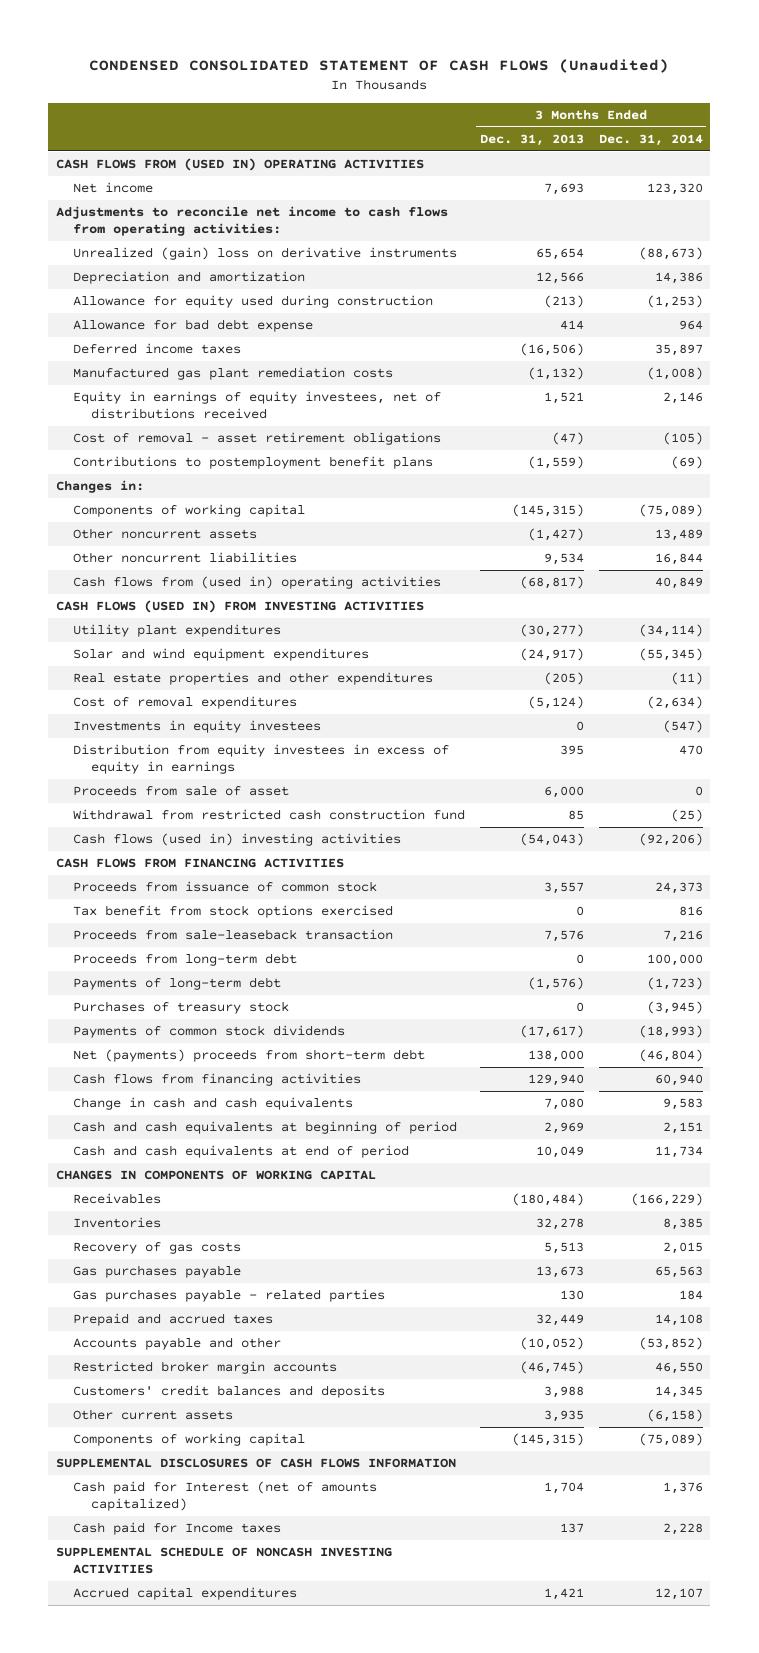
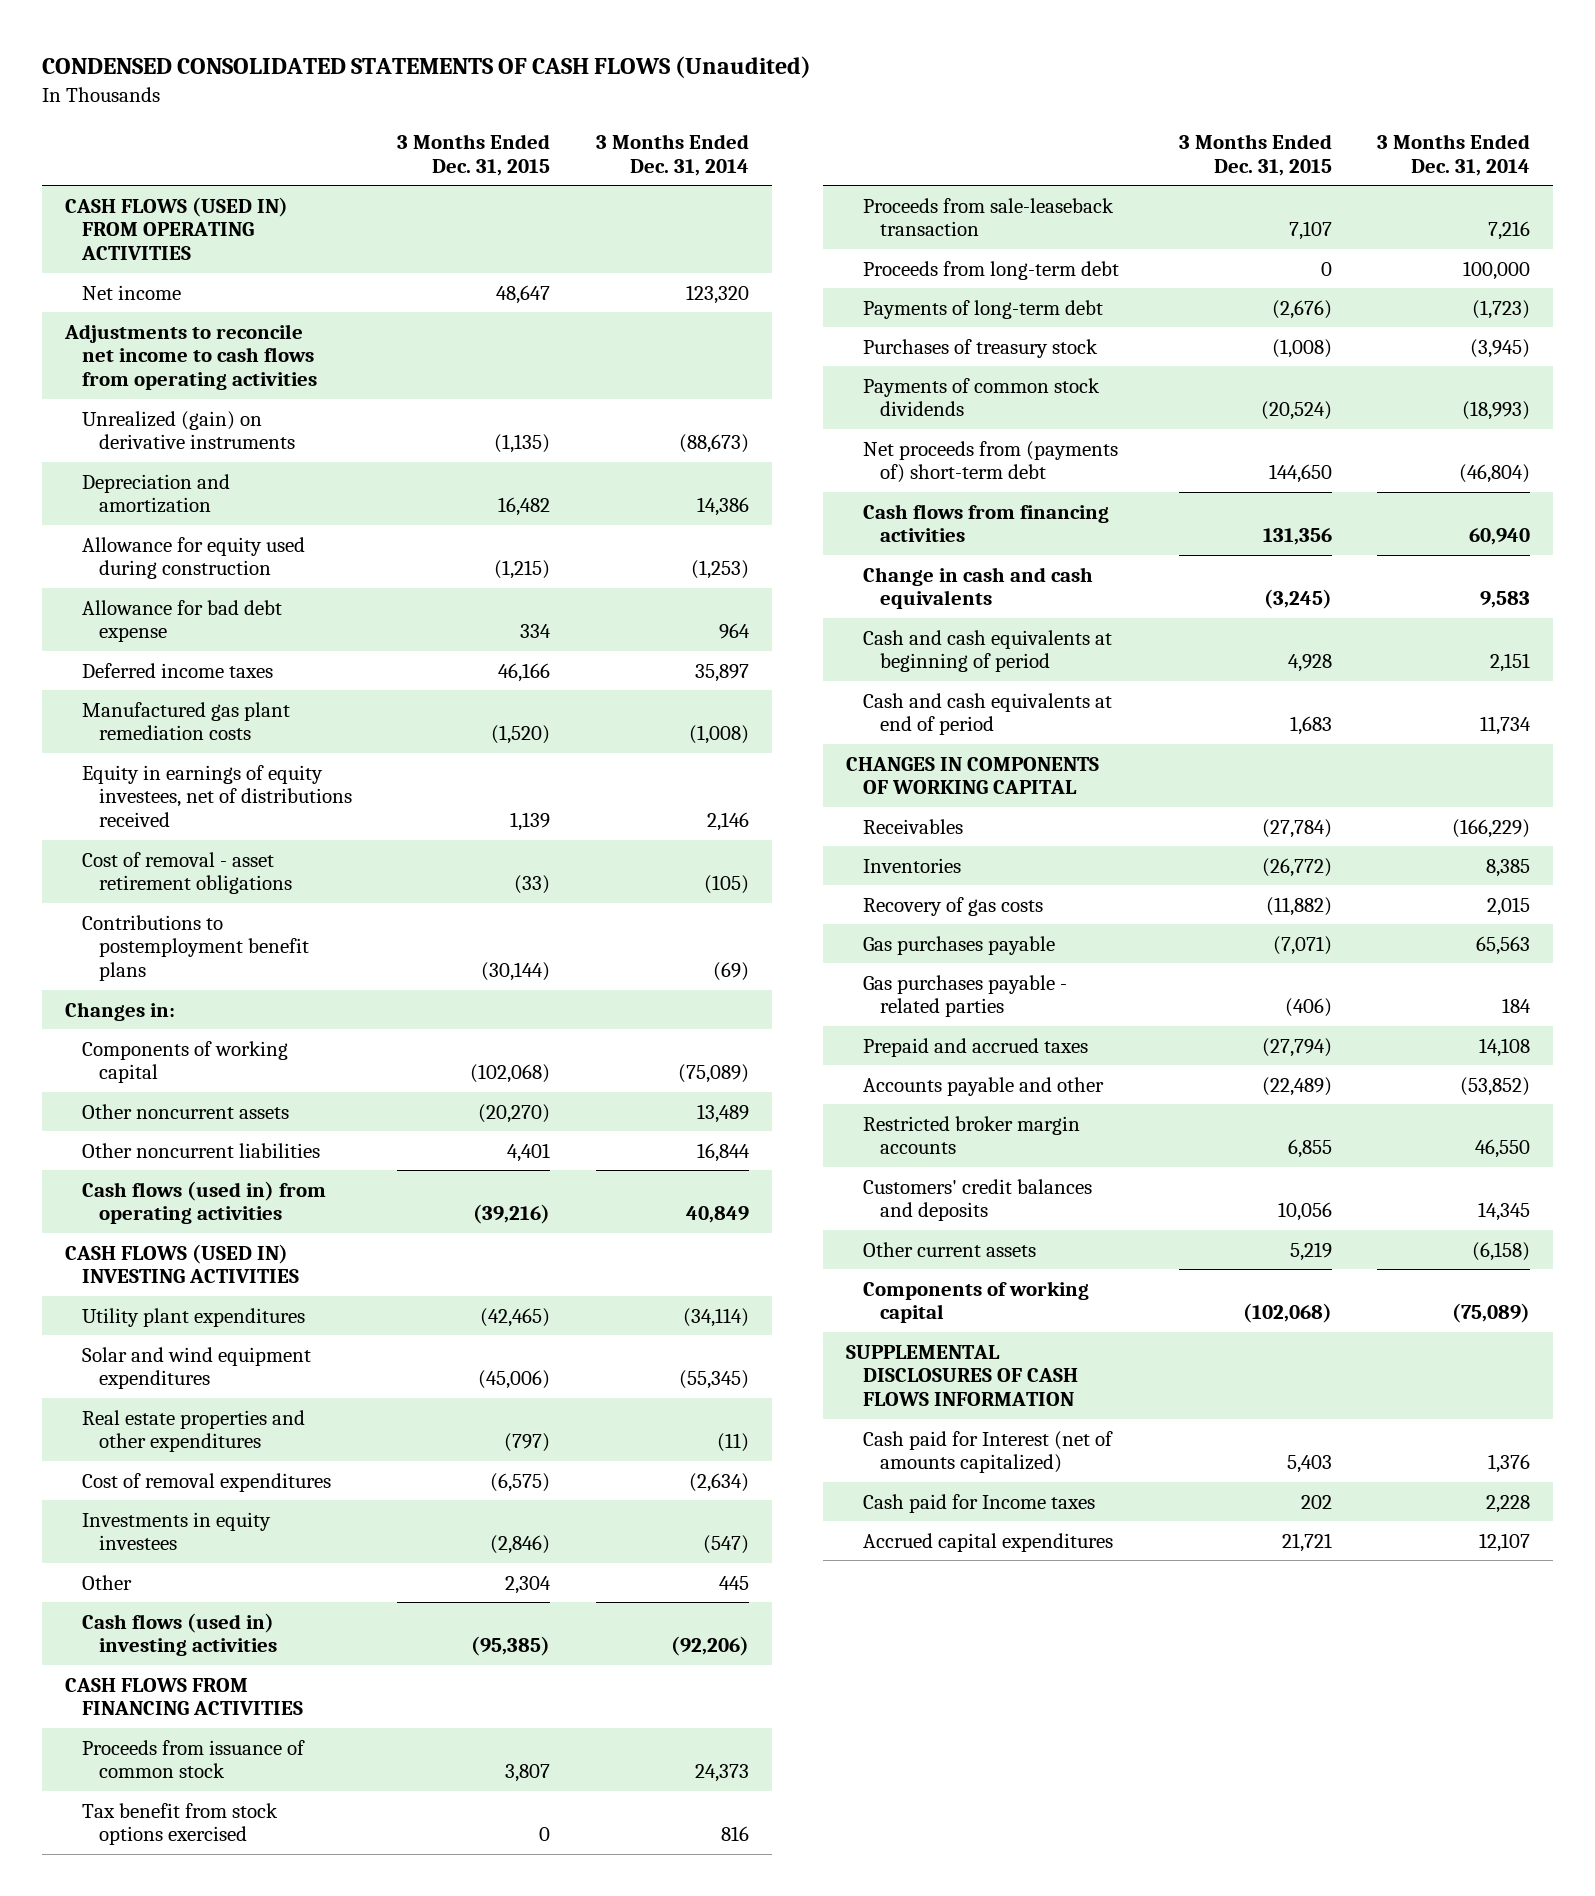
[89,59,670,74] CONDENSED CONSOLIDATED STATEMENT OF CASH FLOWS (Unaudited) -> [41,55,811,78] CONDENSED CONSOLIDATED STATEMENTS OF CASH FLOWS (Unaudited)
[480,133,585,146] Dec. 31, 2013 -> none
none -> [397,133,551,176] 3 Months Ended Dec. 31, 2015
[55,157,424,171] CASH FLOWS FROM (USED IN) OPERATING ACTIVITIES -> [64,196,288,261] CASH FLOWS (USED IN) FROM OPERATING ACTIVITIES
[55,205,448,237] Adjustments to reconcile net income to cash flows from operating activities: -> [63,323,317,391] Adjustments to reconcile net income to cash flows from operating activities
[73,246,458,260] Unrealized (gain) loss on derivative instruments -> [81,410,295,450] Unrealized (gain) on derivative instruments
[73,575,442,589] Cash flows from (used in) operating activities -> [81,1180,326,1225] Cash flows (used in) from operating activities
[55,599,424,613] CASH FLOWS (USED IN) FROM INVESTING ACTIVITIES -> [64,1243,299,1284] CASH FLOWS (USED IN) INVESTING ACTIVITIES
[73,743,450,775] Distribution from equity investees in excess of equity in earnings -> none
[73,784,290,796] Proceeds from sale of asset -> none
[73,808,466,820] Withdrawal from restricted cash construction fund -> none
none -> [81,1574,132,1590] Other
[73,1048,426,1062] Net (payments) proceeds from short-term debt -> [863,440,1119,484] Net proceeds from (payments of) short-term debt
[55,1546,392,1575] SUPPLEMENTAL SCHEDULE OF NONCASH INVESTING ACTIVITIES -> none

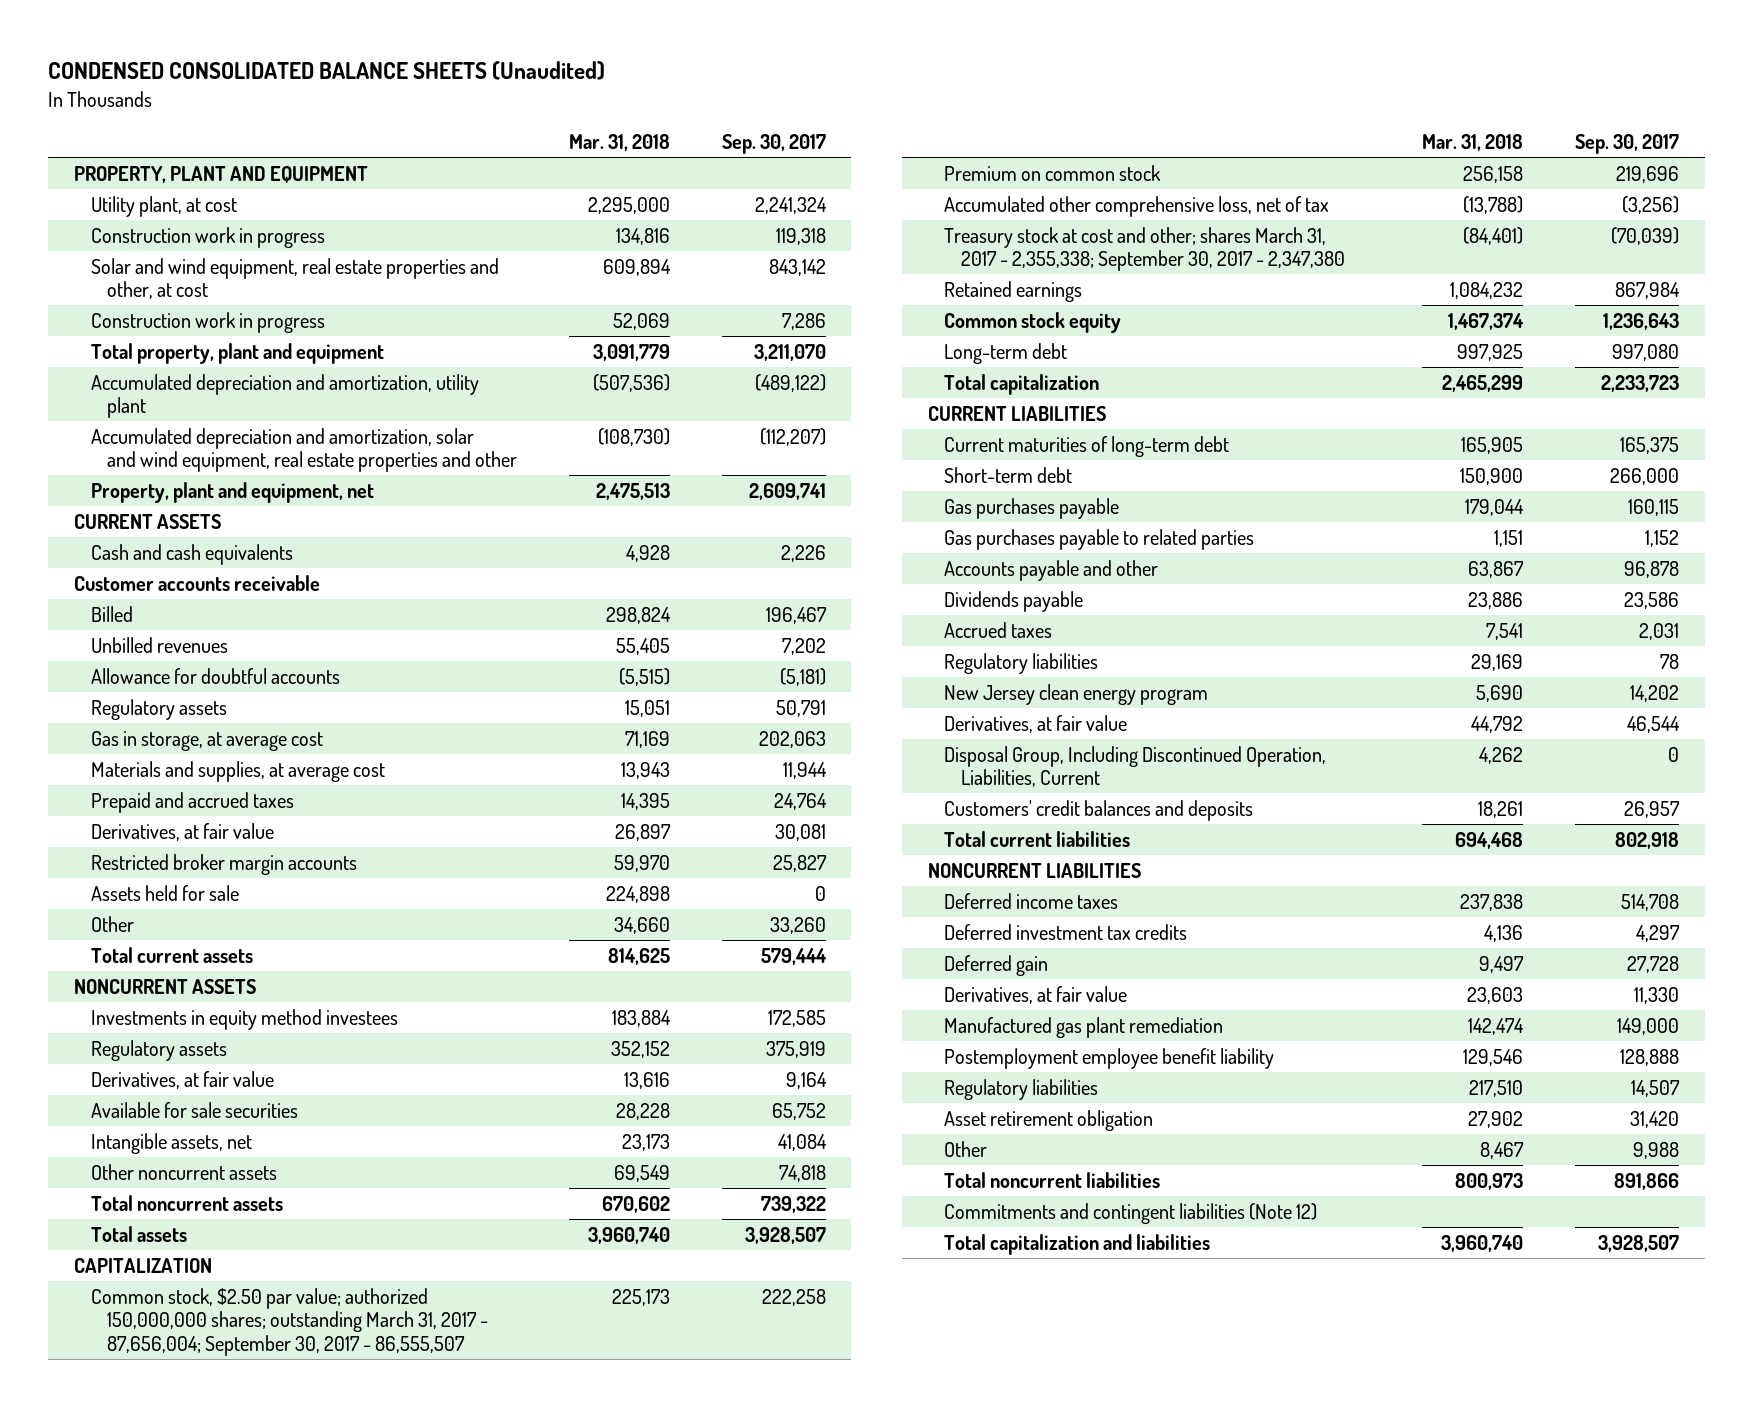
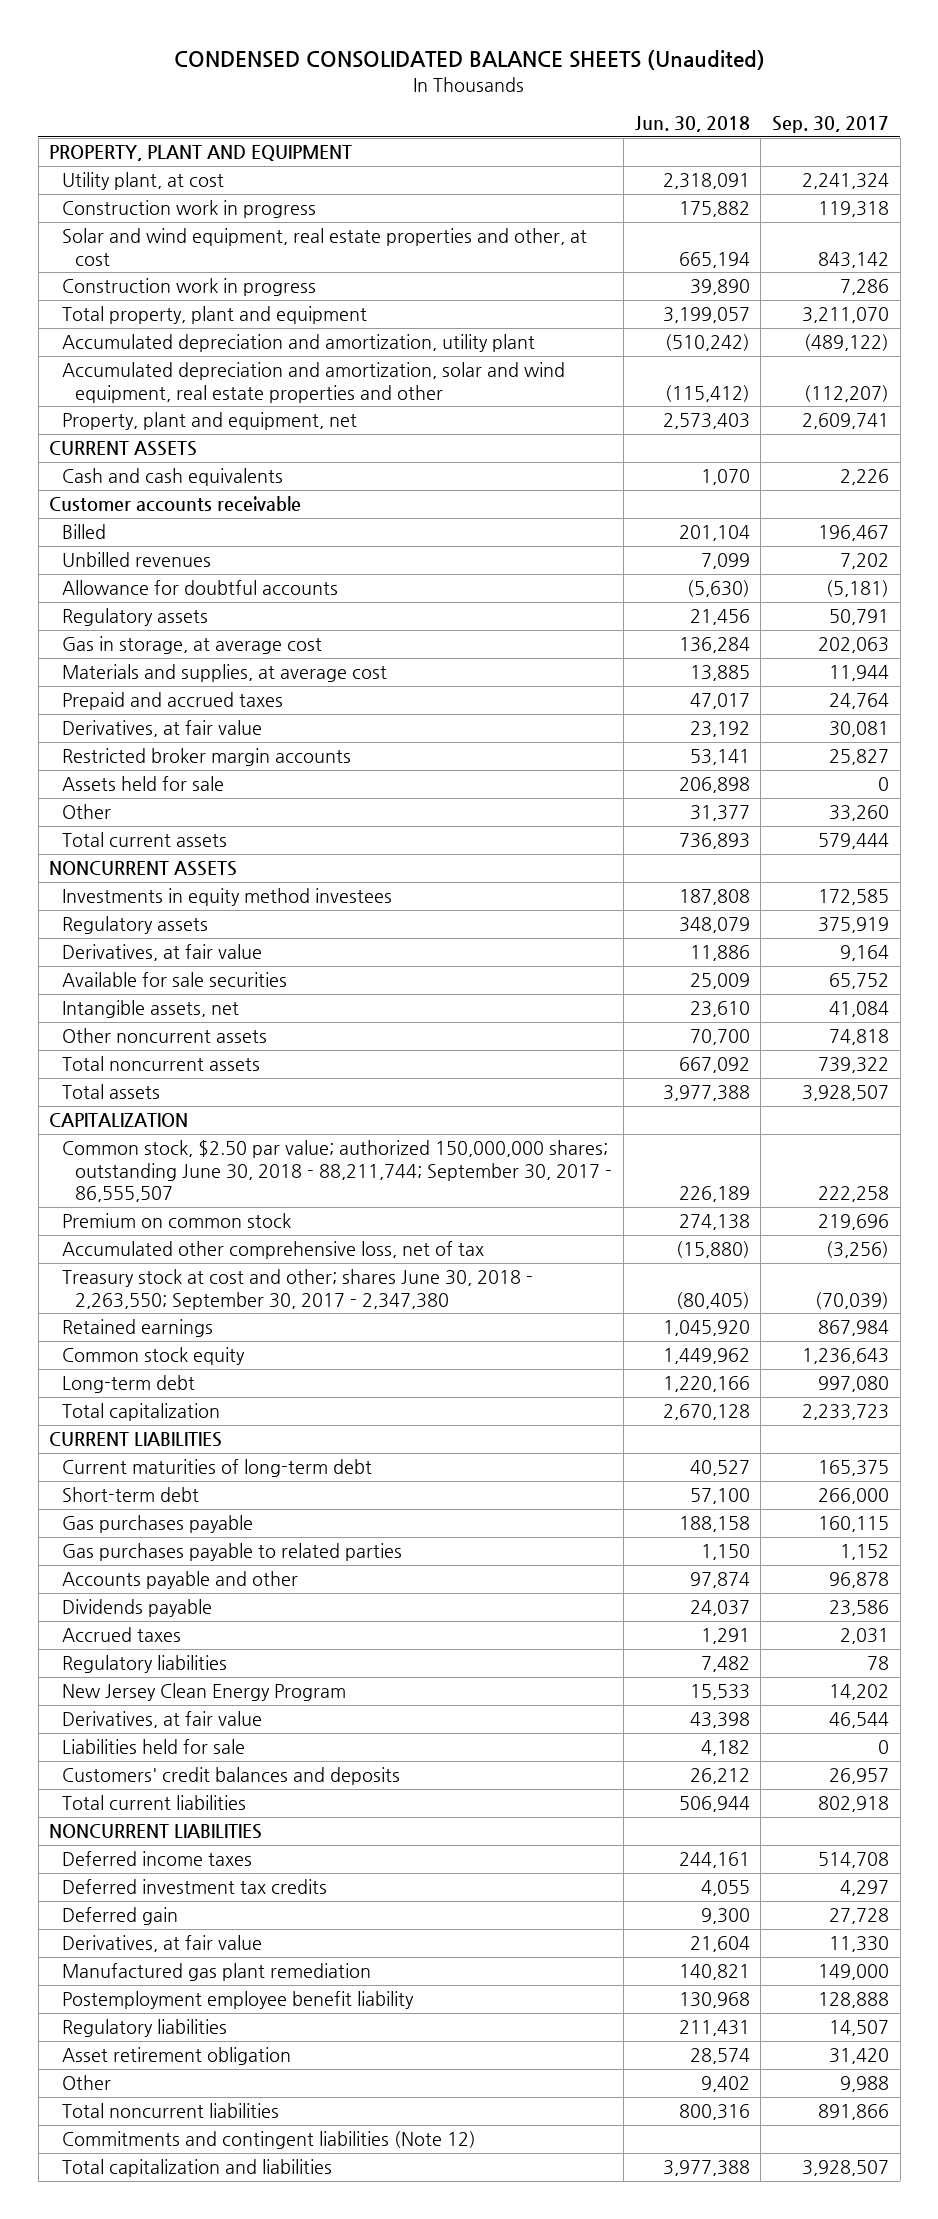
[568,134,670,152] Mar. 31, 2018 -> none
none -> [634,116,750,133] Jun. 30, 2018
[90,1287,489,1357] Common stock, $2.50 par value; authorized 150,000,000 shares; outstanding March 31, 2017 - 87,656,004; September 30, 2017 - 86,555,507 -> [62,1140,613,1203] Common stock, $2.50 par value; authorized 150,000,000 shares; outstanding June 30, 2018 - 88,211,744; September 30, 2017 - 86,555,507
[944,226,1345,272] Treasury stock at cost and other; shares March 31, 2017 - 2,355,338; September 30, 2017 - 2,347,380 -> [62,1269,534,1310] Treasury stock at cost and other; shares June 30, 2018 - 2,263,550; September 30, 2017 - 2,347,380
[944,683,1209,705] New Jersey clean energy program -> [62,1683,347,1702] New Jersey Clean Energy Program
[944,745,1327,788] Disposal Group, Including Discontinued Operation, Liabilities, Current -> [62,1739,246,1755] Liabilities held for sale

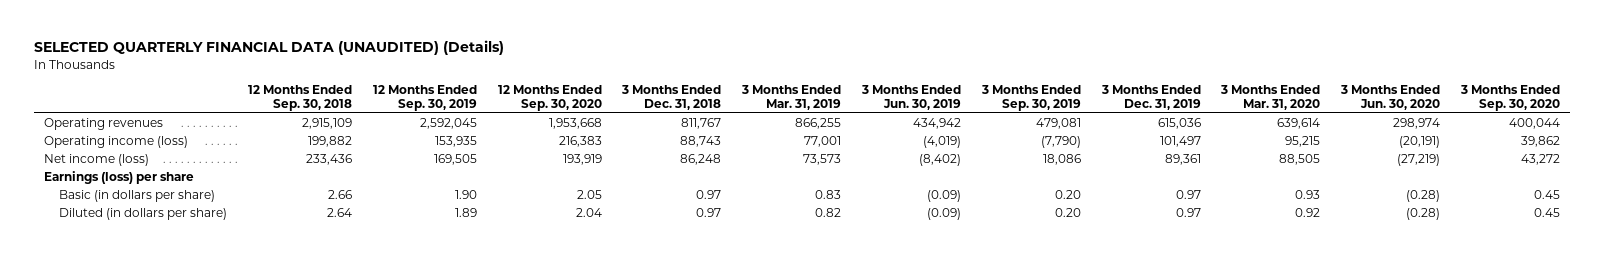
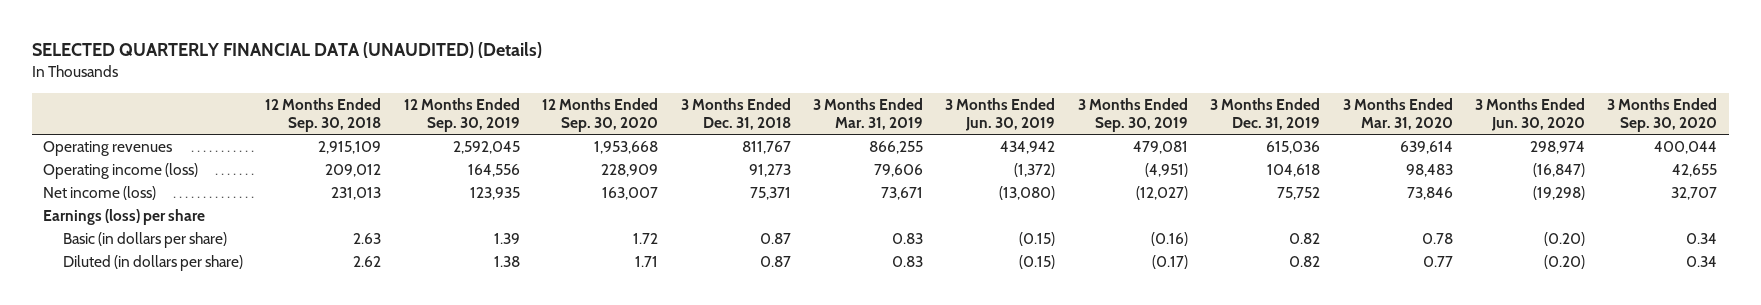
[307,136,352,148] 199,882 -> [325,164,382,178] 209,012
[434,136,477,148] 153,935 -> [467,164,520,178] 164,556
[558,136,602,148] 216,383 -> [601,164,659,178] 228,909
[680,136,722,148] 88,743 -> [748,164,791,178] 91,273
[804,136,842,148] 77,001 -> [874,164,924,178] 79,606
[922,136,961,149] (4,019) -> [1014,163,1056,178] (1,372)
[1040,136,1081,149] (7,790) -> [1144,163,1188,178] (4,951)
[1159,136,1201,148] 101,497 -> [1267,164,1321,178] 104,618
[1285,136,1321,148] 95,215 -> [1405,164,1453,178] 98,483
[1399,136,1441,149] (20,191) -> [1533,163,1586,178] (16,847)
[1521,136,1561,148] 39,862 -> [1672,164,1718,178] 42,655
[305,154,352,166] 233,436 -> [331,187,382,201] 231,013
[433,154,477,166] 169,505 -> [469,187,520,201] 123,935
[562,154,602,166] 193,919 -> [602,187,659,201] 163,007
[680,154,722,166] 86,248 -> [749,187,791,201] 75,371
[803,154,842,166] 73,573 -> [881,187,924,201] 73,671
[918,154,961,167] (8,402) -> [999,186,1056,201] (13,080)
[1042,154,1081,166] 18,086 -> [1135,186,1188,201] (12,027)
[1164,154,1201,166] 89,361 -> [1277,187,1321,201] 75,752
[1279,154,1321,166] 88,505 -> [1406,187,1453,201] 73,846
[1397,154,1441,167] (27,219) -> [1533,186,1586,201] (19,298)
[1521,154,1561,166] 43,272 -> [1671,187,1718,201] 32,707
[327,190,352,200] 2.66 -> [353,233,382,245] 2.63
[454,190,477,200] 1.90 -> [493,233,520,245] 1.39
[576,190,602,200] 2.05 -> [633,233,659,245] 1.72
[696,190,722,200] 0.97 -> [759,233,791,245] 0.87
[926,190,961,203] (0.09) -> [1019,232,1056,247] (0.15)
[1054,190,1081,200] 0.20 -> [1150,232,1188,247] (0.16)
[1175,190,1201,200] 0.97 -> [1289,233,1321,245] 0.82
[1295,190,1321,200] 0.93 -> [1421,233,1453,245] 0.78
[1406,190,1441,203] (0.28) -> [1544,232,1586,247] (0.20)
[1534,190,1561,200] 0.45 -> [1686,233,1718,245] 0.34
[326,208,352,218] 2.64 -> [353,256,382,268] 2.62
[454,208,477,218] 1.89 -> [493,256,520,268] 1.38
[575,208,602,218] 2.04 -> [635,256,659,268] 1.71
[696,208,722,218] 0.97 -> [759,256,791,268] 0.87
[815,208,842,218] 0.82 -> [892,256,924,268] 0.83
[926,208,961,221] (0.09) -> [1019,255,1056,270] (0.15)
[1054,208,1081,218] 0.20 -> [1151,255,1188,270] (0.17)
[1175,208,1201,218] 0.97 -> [1289,256,1321,268] 0.82
[1295,208,1321,218] 0.92 -> [1422,256,1453,268] 0.77
[1406,208,1441,221] (0.28) -> [1544,255,1586,270] (0.20)
[1534,208,1561,218] 0.45 -> [1686,256,1718,268] 0.34

